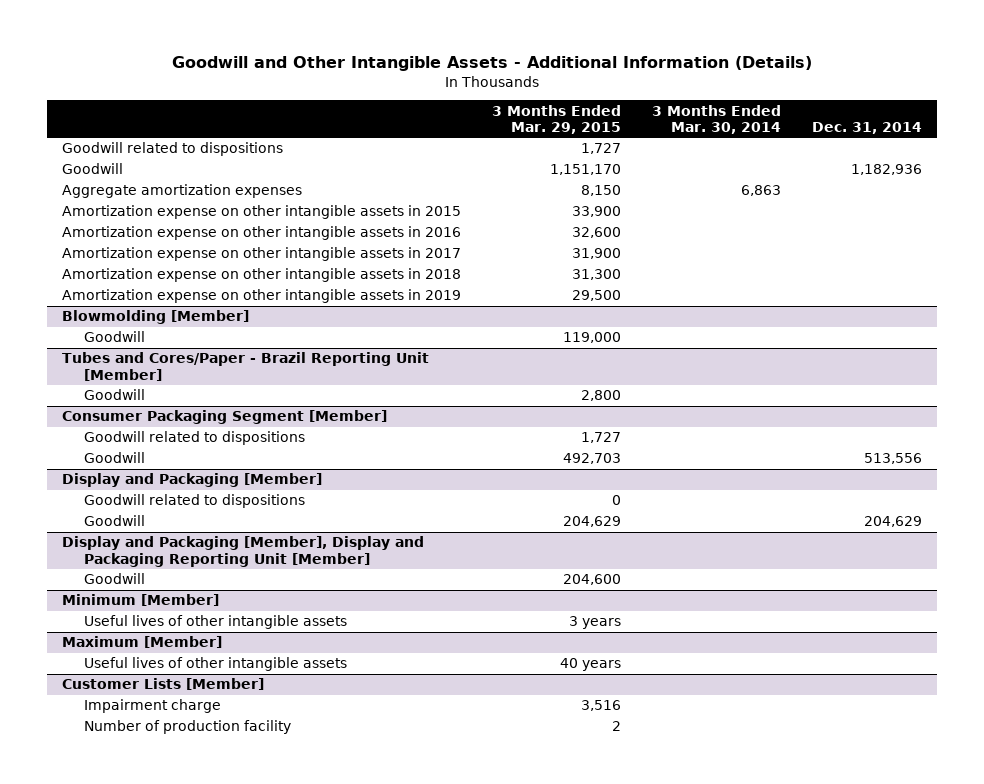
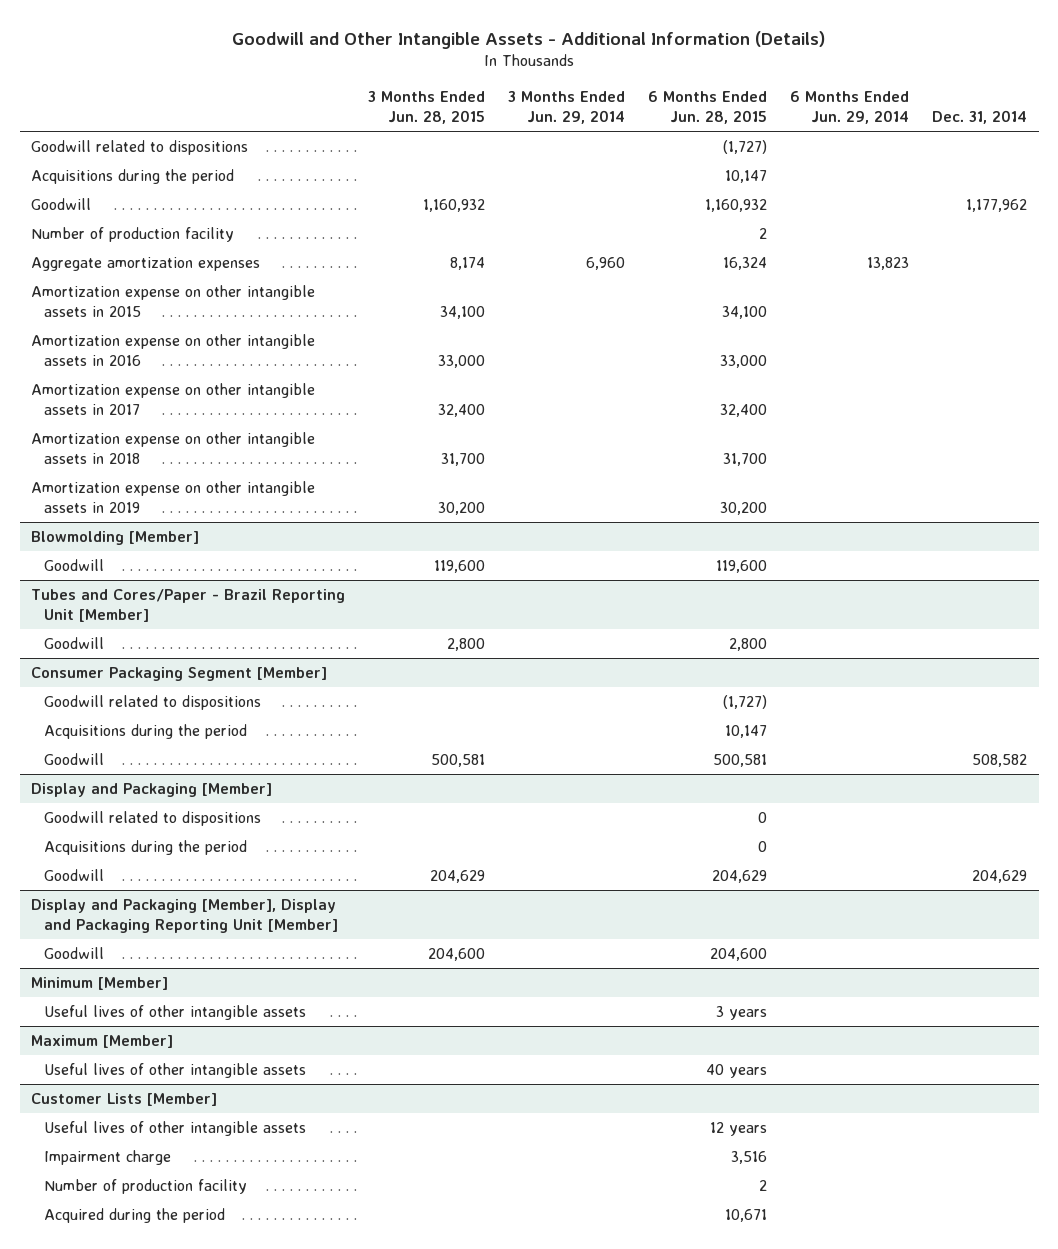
[492,104,622,135] 3 Months Ended Mar. 29, 2015 -> none
[652,104,782,135] 3 Months Ended Mar. 30, 2014 -> none
none -> [368,91,486,125] 3 Months Ended Jun. 28, 2015
none -> [508,91,626,125] 3 Months Ended Jun. 29, 2014
none -> [648,91,768,125] 6 Months Ended Jun. 28, 2015
none -> [790,91,910,125] 6 Months Ended Jun. 29, 2014
none -> [31,169,235,185] Acquisitions during the period
[850,164,922,176] 1,182,936 -> [966,199,1028,213] 1,177,962
none -> [31,227,235,243] Number of production facility
none -> [43,724,247,740] Acquisitions during the period
[863,453,922,465] 513,556 -> [972,754,1028,768] 508,582
none -> [43,840,247,856] Acquisitions during the period
none -> [43,1121,306,1137] Useful lives of other intangible assets
none -> [43,1208,225,1224] Acquired during the period

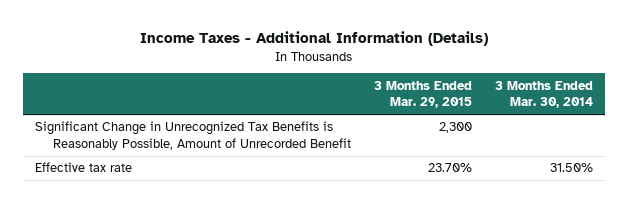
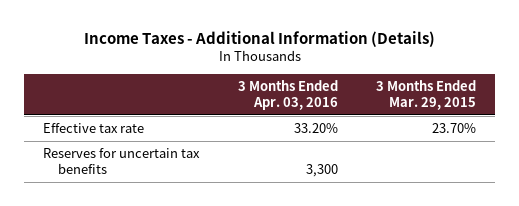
[495,80,594,109] 3 Months Ended Mar. 30, 2014 -> none
none -> [237,80,338,110] 3 Months Ended Apr. 03, 2016
[34,121,352,151] Significant Change in Unrecognized Tax Benefits is Reasonably Possible, Amount of Unrecorded Benefit -> none
none -> [43,148,201,174] Reserves for uncertain tax benefits

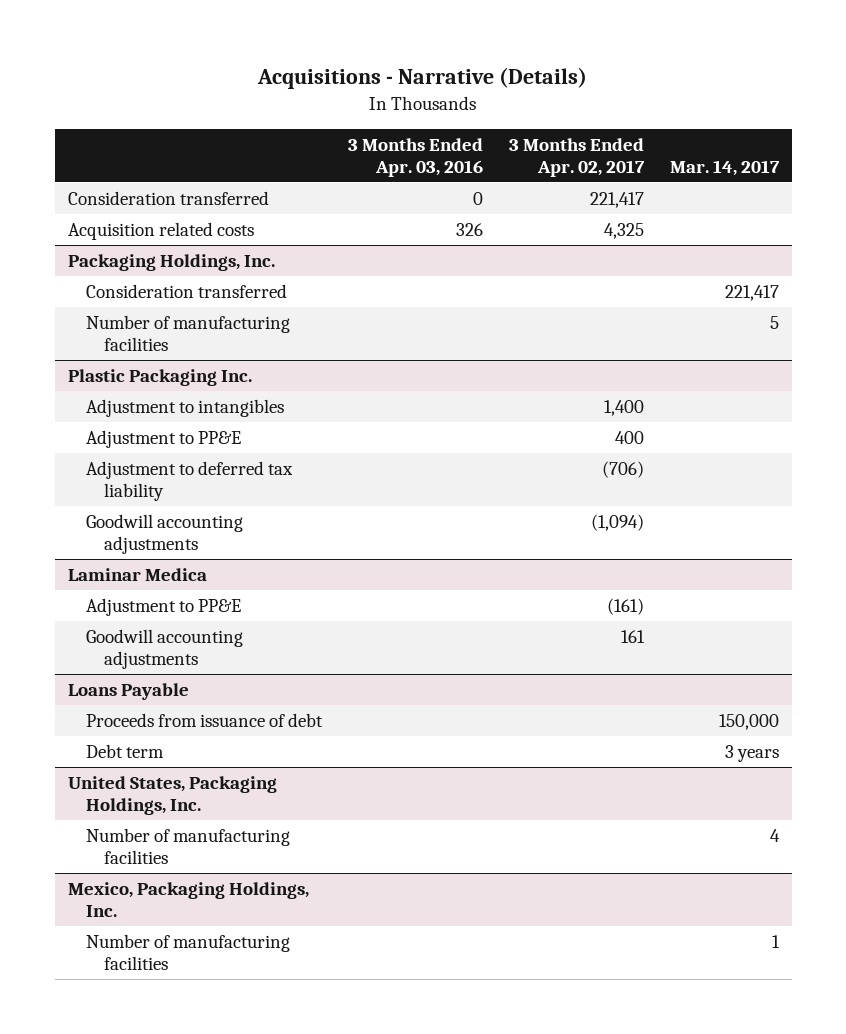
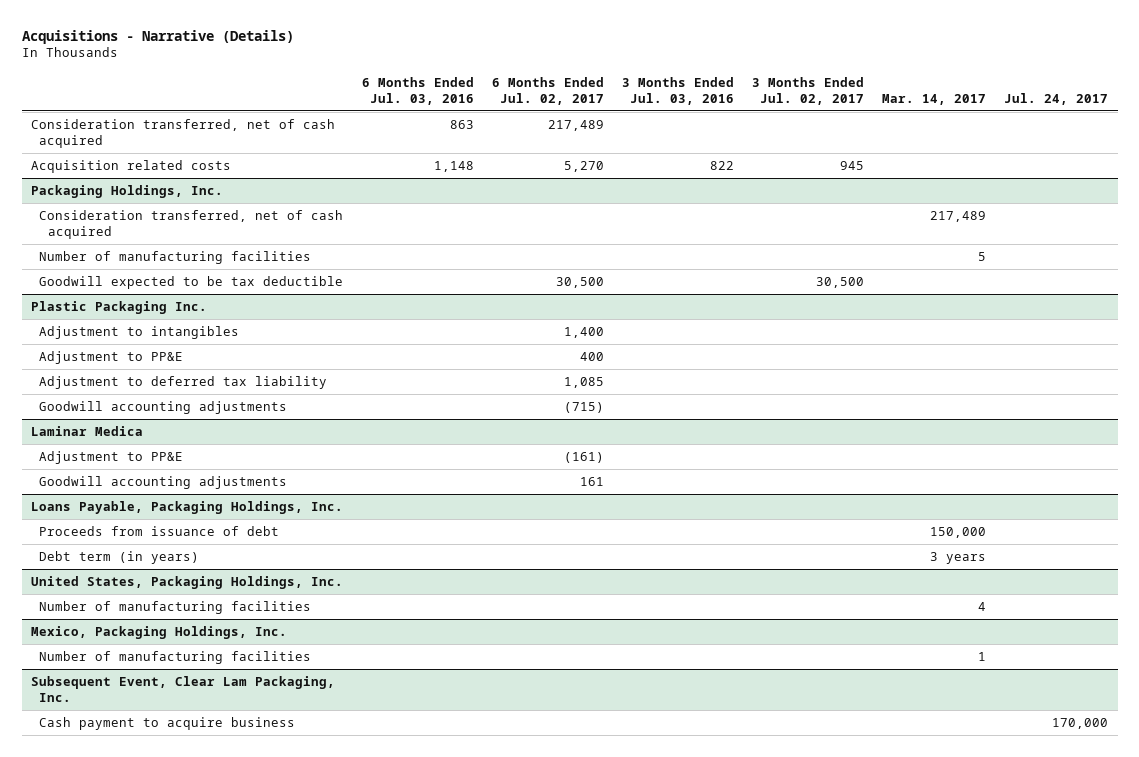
[347,137,483,177] 3 Months Ended Apr. 03, 2016 -> none
[508,137,645,177] 3 Months Ended Apr. 02, 2017 -> none
none -> [361,76,474,105] 6 Months Ended Jul. 03, 2016
none -> [491,76,604,105] 6 Months Ended Jul. 02, 2017
none -> [621,76,734,105] 3 Months Ended Jul. 03, 2016
none -> [752,76,865,105] 3 Months Ended Jul. 02, 2017
none -> [1004,92,1109,105] Jul. 24, 2017
[67,190,269,205] Consideration transferred -> [30,119,335,148] Consideration transferred, net of cash acquired
[85,283,287,298] Consideration transferred -> [39,210,344,239] Consideration transferred, net of cash acquired
[724,284,779,301] 221,417 -> [930,211,987,223] 217,489
none -> [39,276,344,290] Goodwill expected to be tax deductible
[67,682,189,700] Loans Payable -> [30,501,343,515] Loans Payable, Packaging Holdings, Inc.
[85,743,164,758] Debt term -> [39,551,200,565] Debt term (in years)
none -> [30,676,335,702] Subsequent Event, Clear Lam Packaging, Inc.
none -> [39,717,296,731] Cash payment to acquire business

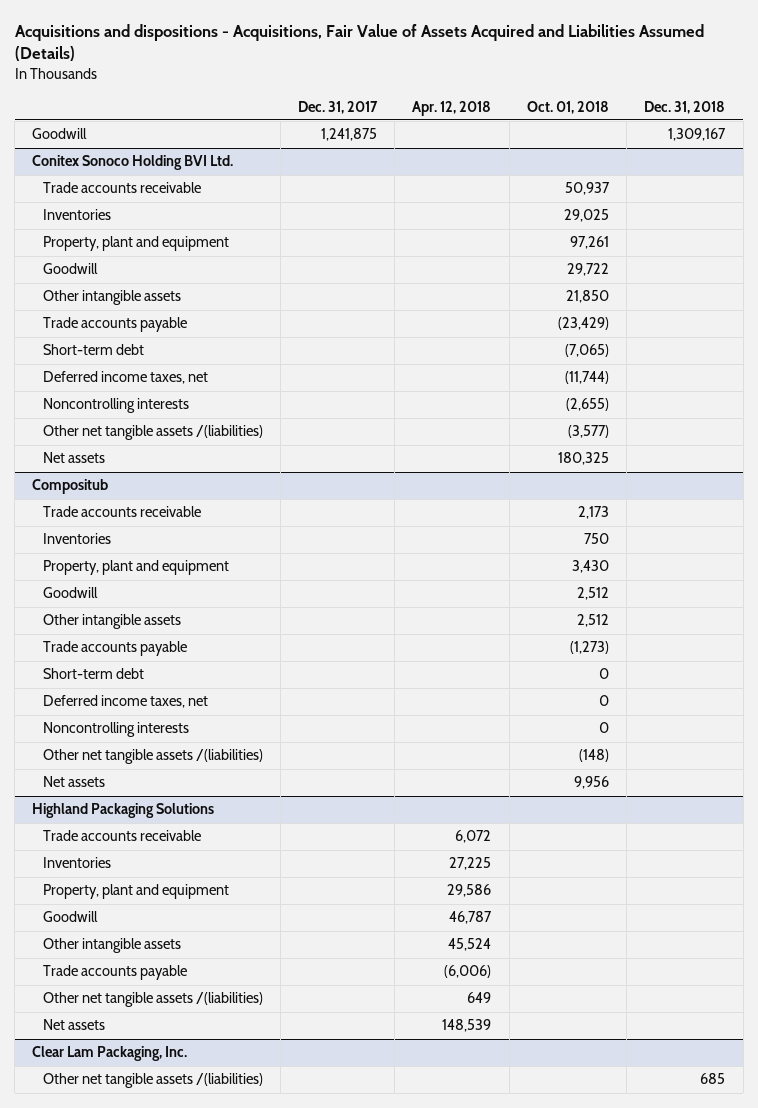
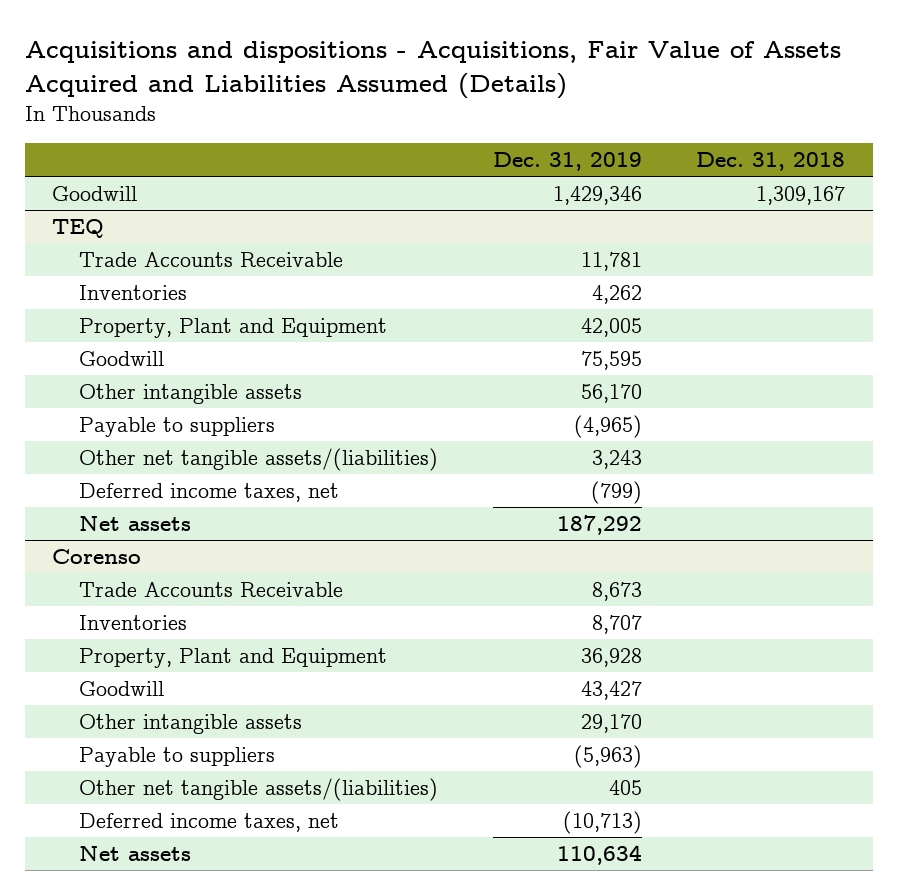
[298,100,379,114] Dec. 31, 2017 -> none
[412,100,492,116] Apr. 12, 2018 -> none
[526,100,609,114] Oct. 01, 2018 -> none
none -> [492,151,642,171] Dec. 31, 2019
[32,155,234,171] Conitex Sonoco Holding BVI Ltd. -> none
[42,182,201,194] Trade accounts receivable -> none
[42,209,111,221] Inventories -> none
[42,236,229,252] Property, plant and equipment -> none
[42,263,98,275] Goodwill -> none
[42,290,181,306] Other intangible assets -> none
[42,317,187,333] Trade accounts payable -> none
[42,344,144,356] Short-term debt -> none
[42,371,208,385] Deferred income taxes, net -> none
[42,398,189,414] Noncontrolling interests -> none
[42,425,263,441] Other net tangible assets /(liabilities) -> none
[42,452,105,464] Net assets -> none
[32,479,109,495] Compositub -> none
[42,506,201,518] Trade accounts receivable -> none
[42,533,111,545] Inventories -> none
[42,560,229,576] Property, plant and equipment -> none
[42,587,98,599] Goodwill -> none
[42,614,181,630] Other intangible assets -> none
[42,641,187,657] Trade accounts payable -> none
[42,668,144,680] Short-term debt -> none
[42,695,208,709] Deferred income taxes, net -> none
[42,722,189,738] Noncontrolling interests -> none
[42,749,263,765] Other net tangible assets /(liabilities) -> none
[42,776,105,788] Net assets -> none
[32,803,215,819] Highland Packaging Solutions -> none
[42,830,201,842] Trade accounts receivable -> none
[42,857,111,869] Inventories -> none
[42,884,229,900] Property, plant and equipment -> none
[42,911,98,923] Goodwill -> none
[42,938,181,954] Other intangible assets -> none
[42,965,187,981] Trade accounts payable -> none
[42,992,263,1008] Other net tangible assets /(liabilities) -> none
[42,1019,105,1031] Net assets -> none
[32,1046,188,1062] Clear Lam Packaging, Inc. -> none
[42,1073,263,1089] Other net tangible assets /(liabilities) -> none
none -> [52,219,105,239] TEQ
none -> [78,252,343,268] Trade Accounts Receivable
none -> [78,285,187,301] Inventories
none -> [78,318,387,339] Property, Plant and Equipment
none -> [78,351,164,367] Goodwill
none -> [78,384,302,405] Other intangible assets
none -> [78,417,275,438] Payable to suppliers
none -> [78,448,438,472] Other net tangible assets/(liabilities)
none -> [78,483,339,503] Deferred income taxes, net
none -> [78,516,191,532] Net assets
none -> [52,549,142,565] Corenso
none -> [78,582,343,598] Trade Accounts Receivable
none -> [78,615,187,631] Inventories
none -> [78,648,387,669] Property, Plant and Equipment
none -> [78,681,164,697] Goodwill
none -> [78,714,302,735] Other intangible assets
none -> [78,747,275,768] Payable to suppliers
none -> [78,778,438,802] Other net tangible assets/(liabilities)
none -> [78,813,339,833] Deferred income taxes, net
none -> [78,846,191,862] Net assets

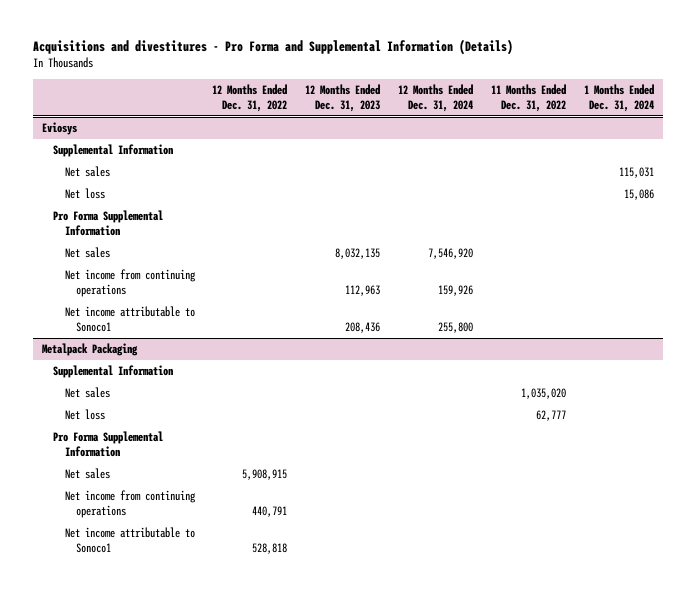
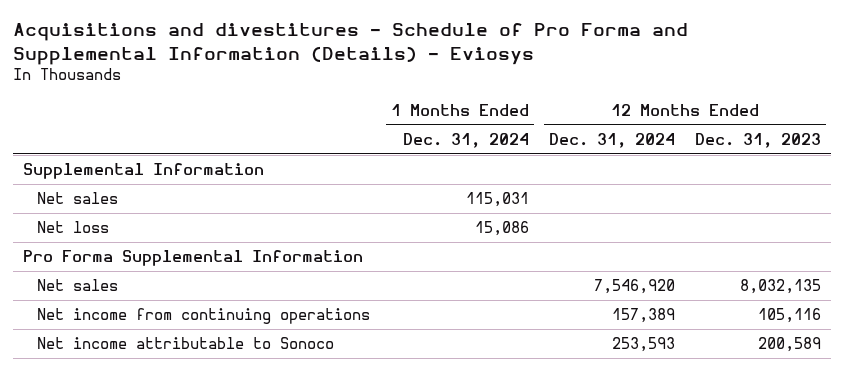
[33,39,514,56] Acquisitions and divestitures - Pro Forma and Supplemental Information (Details) -> [12,23,688,65] Acquisitions and divestitures - Schedule of Pro Forma and Supplemental Information (Details) - Eviosys
[212,84,288,112] 12 Months Ended Dec. 31, 2022 -> none
[490,84,566,112] 11 Months Ended Dec. 31, 2022 -> none
[42,122,78,136] Eviosys -> none
[42,343,139,357] Metalpack Packaging -> none
[53,365,174,379] Supplemental Information -> none
[64,387,110,399] Net sales -> none
[64,409,105,421] Net loss -> none
[53,431,164,457] Pro Forma Supplemental Information -> none
[64,468,110,480] Net sales -> none
[64,490,196,518] Net income from continuing operations -> none
[64,527,195,553] Net income attributable to Sonoco1 -> none
[345,284,381,296] 112,963 -> [757,308,821,324] 105,116
[438,284,474,296] 159,926 -> [611,308,675,324] 157,389
[64,306,195,332] Net income attributable to Sonoco1 -> [37,337,335,350] Net income attributable to Sonoco
[345,321,381,333] 208,436 -> [757,337,821,353] 200,589
[438,321,474,333] 255,800 -> [611,337,675,353] 253,593

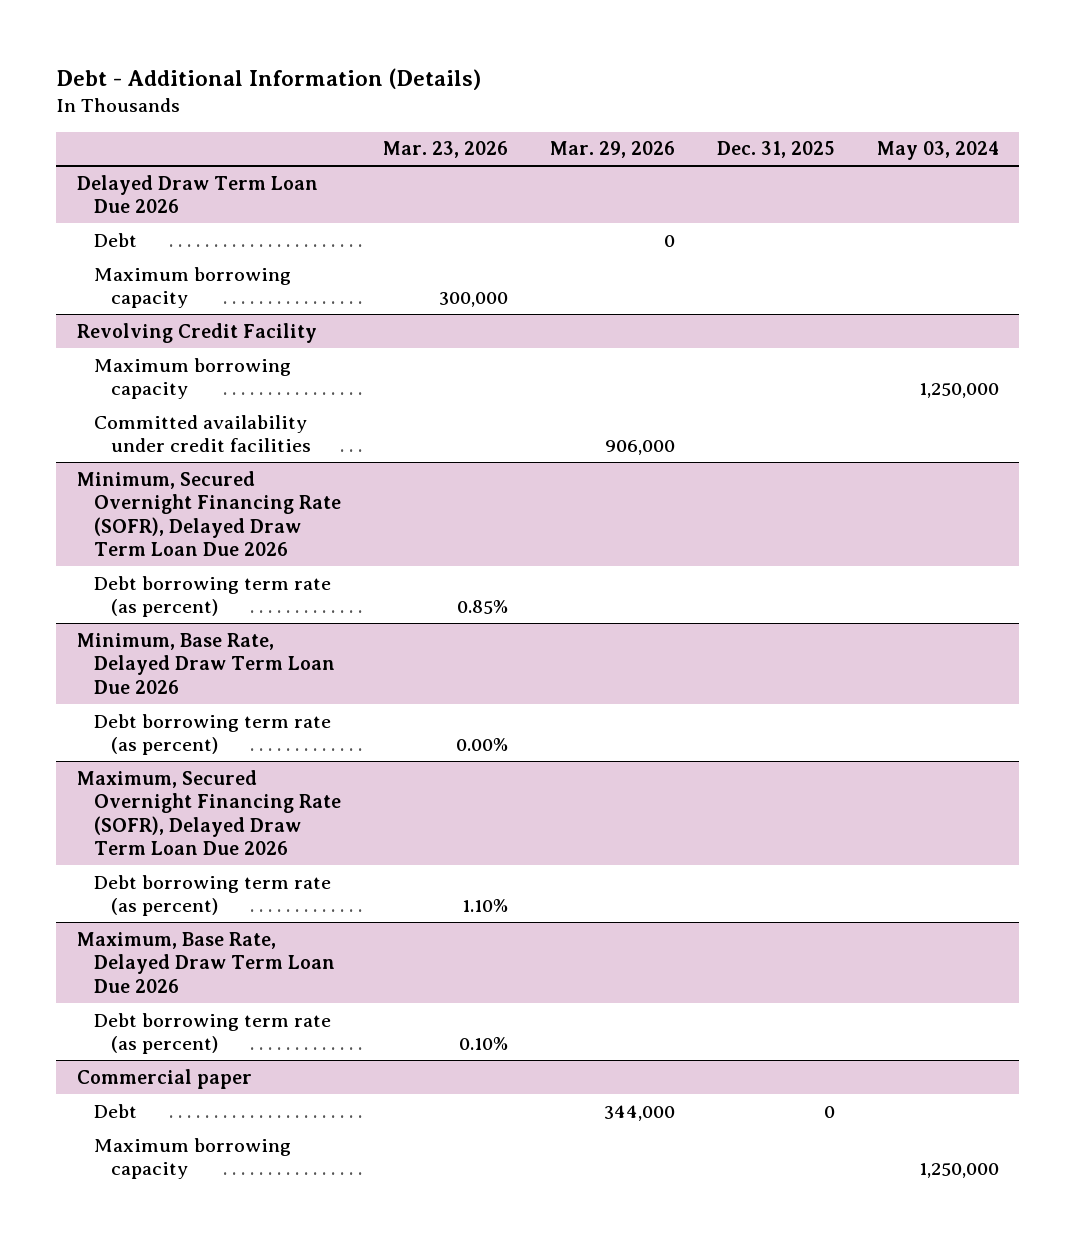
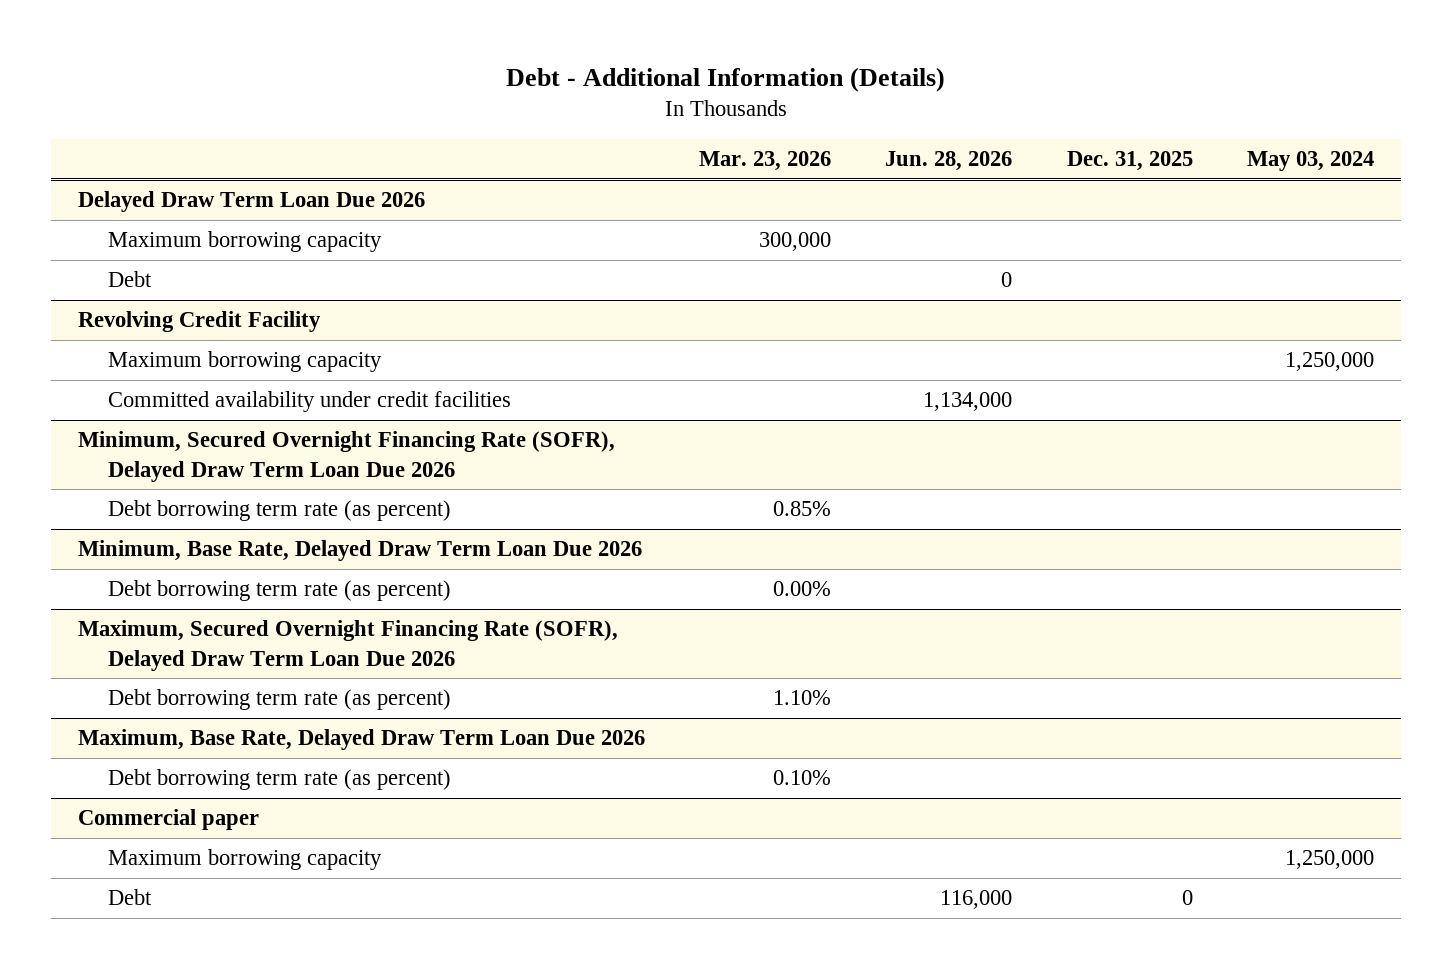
[549,141,675,159] Mar. 29, 2026 -> none
none -> [885,151,1013,172] Jun. 28, 2026
[93,232,137,247] Debt -> [108,271,153,288] Debt
[93,1103,137,1118] Debt -> [108,889,153,906] Debt

